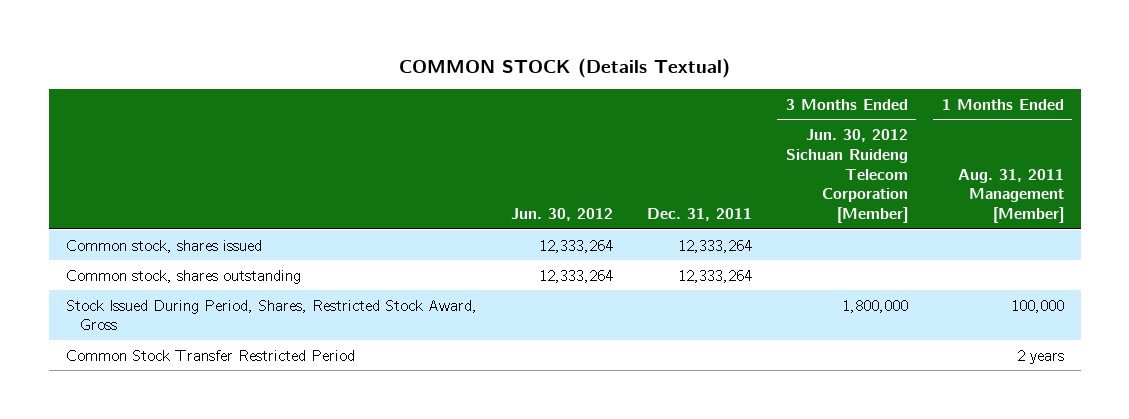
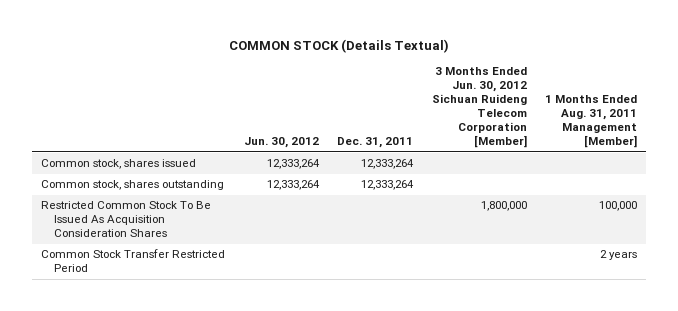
[65,299,477,331] Stock Issued During Period, Shares, Restricted Stock Award, Gross -> [41,201,212,238] Restricted Common Stock To Be Issued As Acquisition Consideration Shares

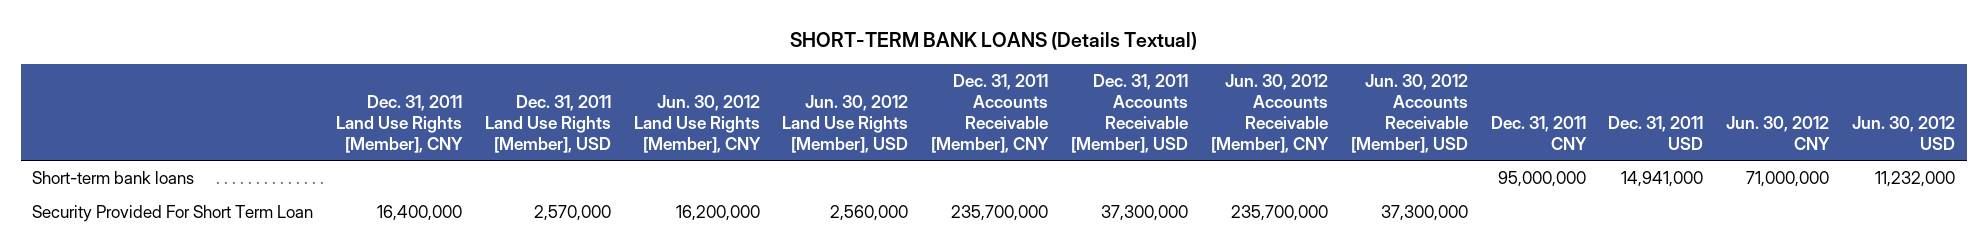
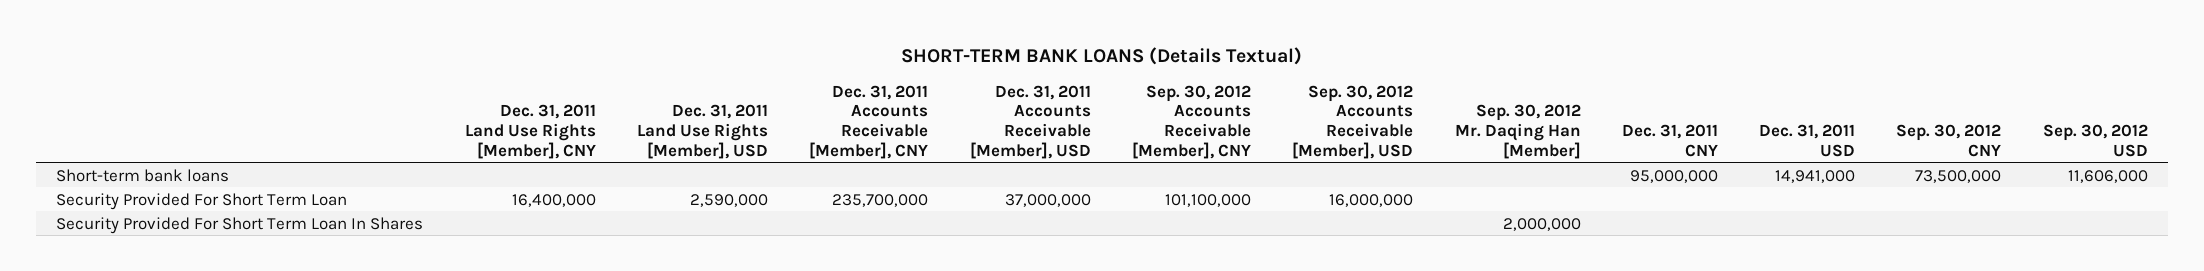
[633,95,761,153] Jun. 30, 2012 Land Use Rights [Member], CNY -> none
[782,95,909,153] Jun. 30, 2012 Land Use Rights [Member], USD -> none
[1210,74,1329,153] Jun. 30, 2012 Accounts Receivable [Member], CNY -> none
[1350,74,1468,153] Jun. 30, 2012 Accounts Receivable [Member], USD -> none
[1726,115,1831,150] Jun. 30, 2012 CNY -> none
[1852,115,1956,150] Jun. 30, 2012 USD -> none
none -> [1131,84,1251,159] Sep. 30, 2012 Accounts Receivable [Member], CNY
none -> [1292,84,1414,159] Sep. 30, 2012 Accounts Receivable [Member], USD
none -> [1454,104,1581,159] Sep. 30, 2012 Mr. Daqing Han [Member]
none -> [1896,123,2002,157] Sep. 30, 2012 CNY
none -> [2042,123,2148,157] Sep. 30, 2012 USD
[533,205,611,222] 2,570,000 -> [689,193,768,207] 2,590,000
[1101,205,1189,222] 37,300,000 -> [1004,193,1091,207] 37,000,000
none -> [56,216,424,234] Security Provided For Short Term Loan In Shares

